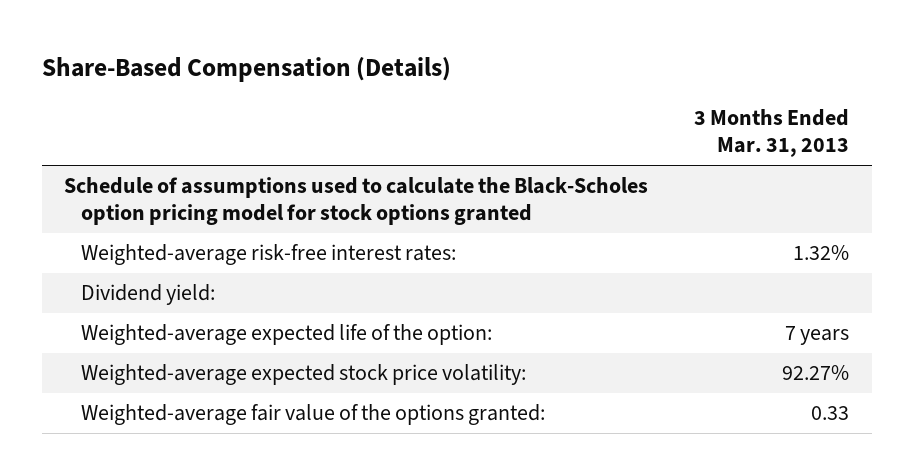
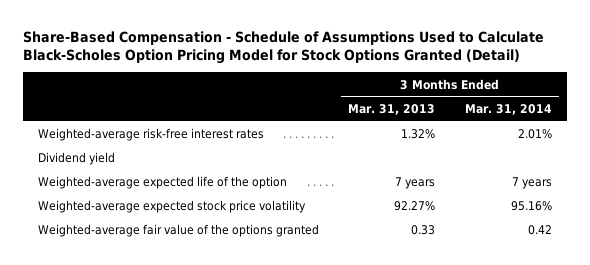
[41,56,451,82] Share-Based Compensation (Details) -> [23,30,545,65] Share-Based Compensation - Schedule of Assumptions Used to Calculate Black-Scholes Option Pricing Model for Stock Options Granted (Detail)
none -> [464,104,552,116] Mar. 31, 2014
[64,177,649,226] Schedule of assumptions used to calculate the Black-Scholes option pricing model for stock options granted -> none
[80,244,456,266] Weighted-average risk-free interest rates: -> [37,128,264,142] Weighted-average risk-free interest rates
[80,284,215,306] Dividend yield: -> [37,152,115,166] Dividend yield
[80,324,492,346] Weighted-average expected life of the option: -> [37,176,287,190] Weighted-average expected life of the option
[80,364,526,386] Weighted-average expected stock price volatility: -> [37,200,306,214] Weighted-average expected stock price volatility
[80,404,545,426] Weighted-average fair value of the options granted: -> [37,224,319,238] Weighted-average fair value of the options granted

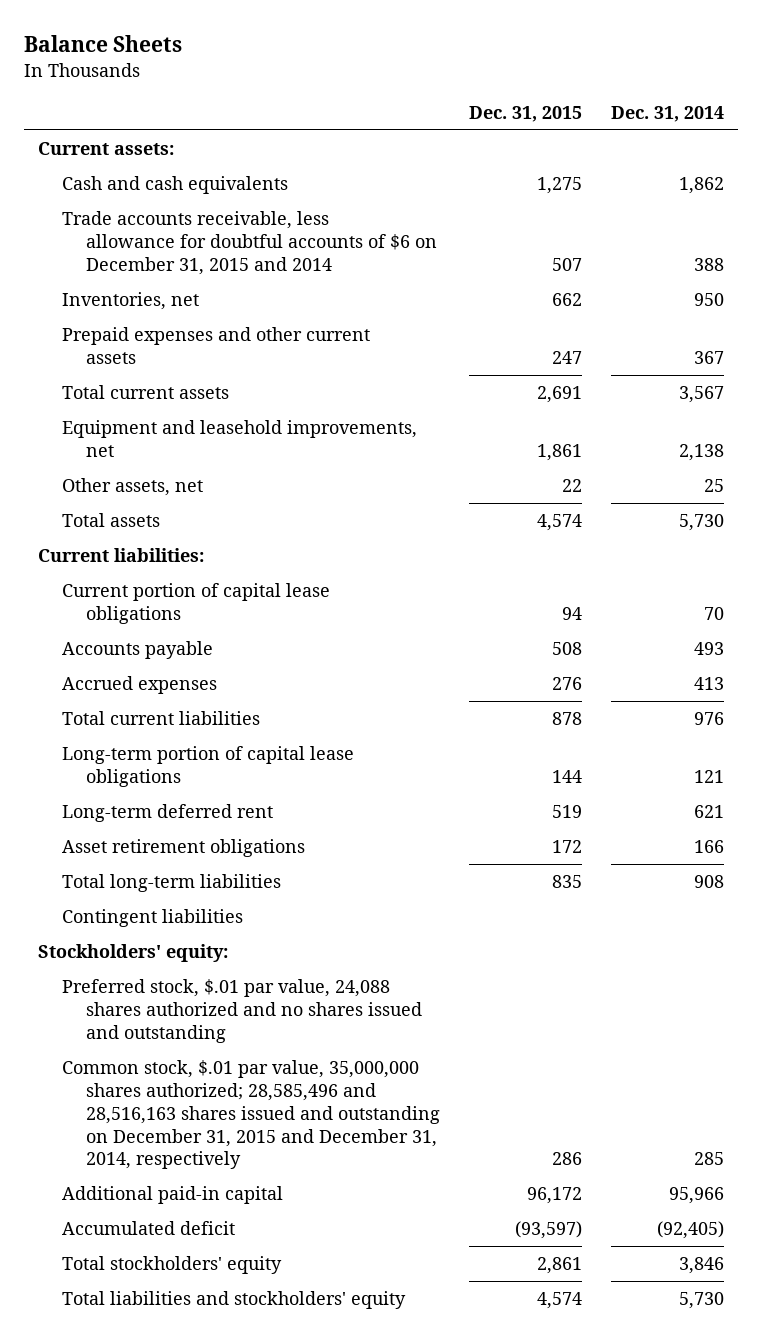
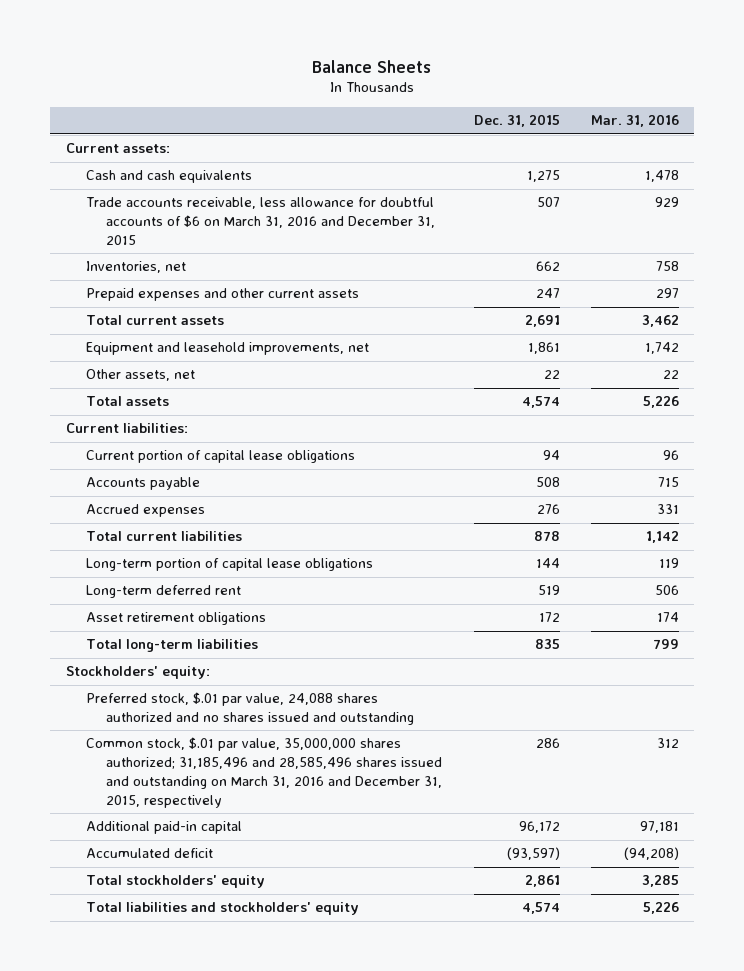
[610,105,724,122] Dec. 31, 2014 -> none
none -> [590,114,679,128] Mar. 31, 2016
[62,211,438,275] Trade accounts receivable, less allowance for doubtful accounts of $6 on December 31, 2015 and 2014 -> [86,197,436,245] Trade accounts receivable, less allowance for doubtful accounts of $6 on March 31, 2016 and December 31, 2015
[62,909,244,928] Contingent liabilities -> none
[62,1060,441,1170] Common stock, $.01 par value, 35,000,000 shares authorized; 28,585,496 and 28,516,163 shares issued and outstanding on December 31, 2015 and December 31, 2014, respectively -> [86,737,443,808] Common stock, $.01 par value, 35,000,000 shares authorized; 31,185,496 and 28,585,496 shares issued and outstanding on March 31, 2016 and December 31, 2015, respectively

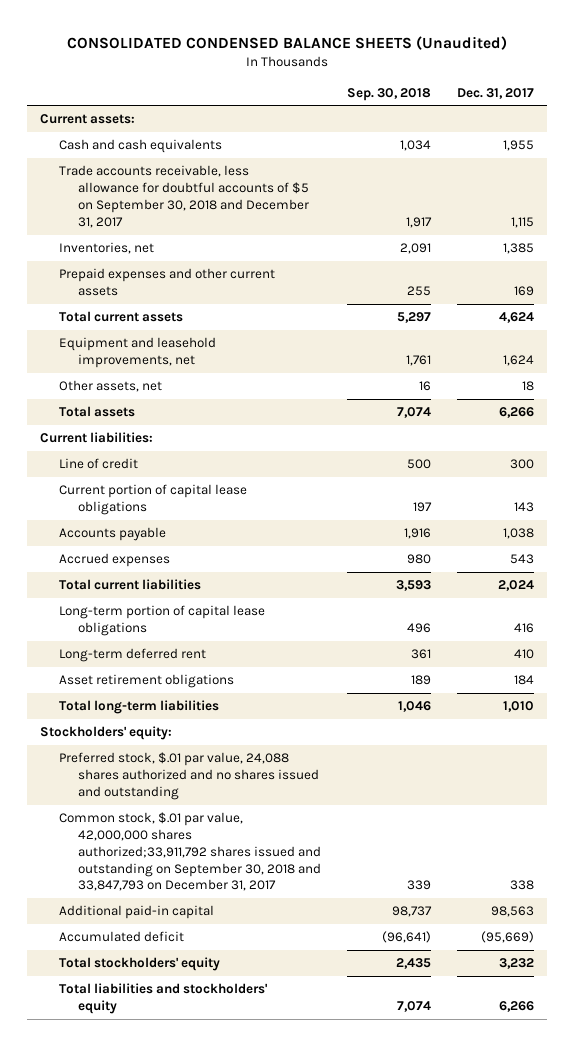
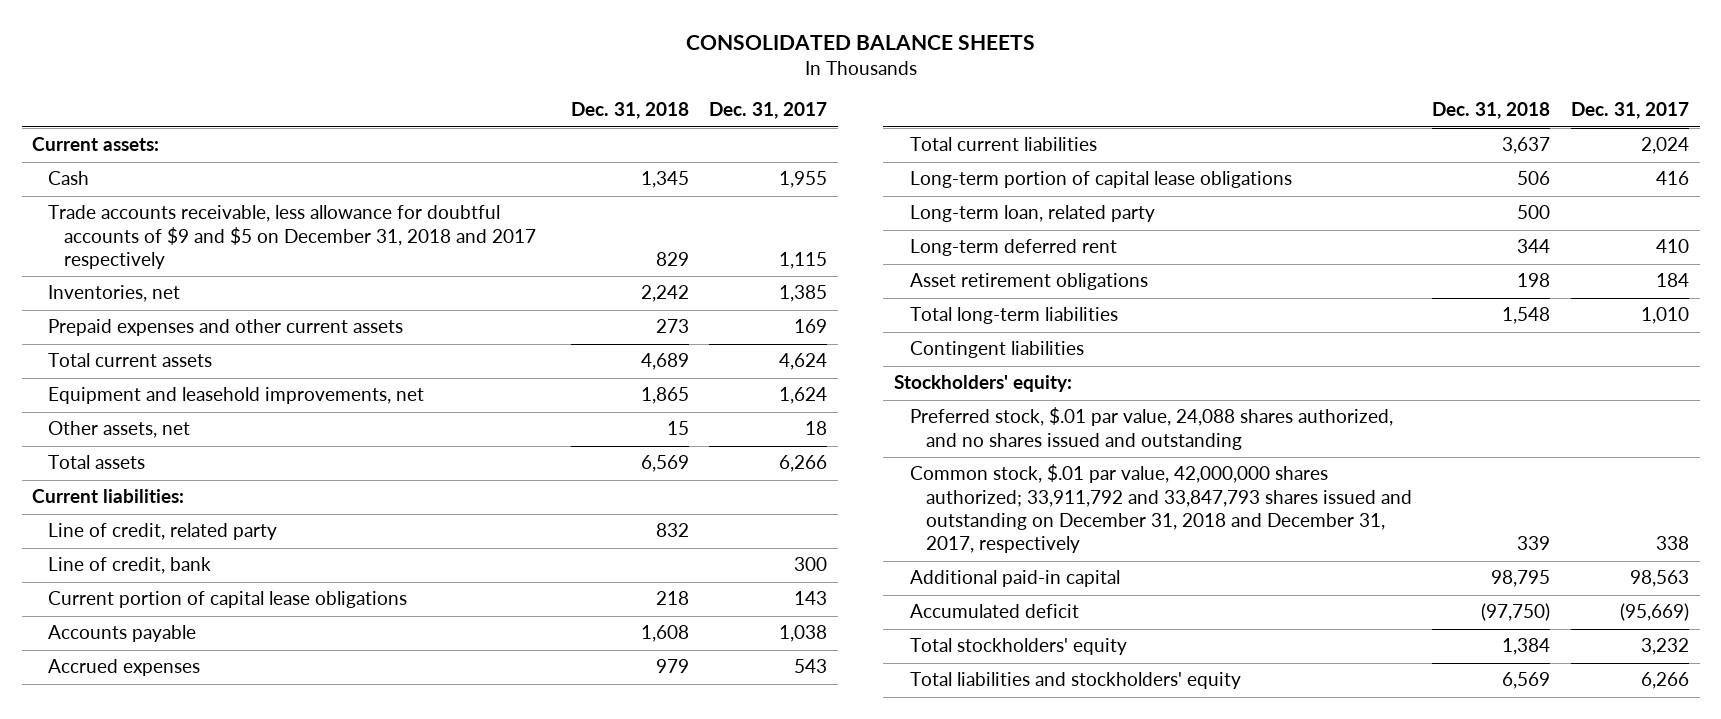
[66,35,507,50] CONSOLIDATED CONDENSED BALANCE SHEETS (Unaudited) -> [685,34,1035,50] CONSOLIDATED BALANCE SHEETS
[346,87,431,101] Sep. 30, 2018 -> none
none -> [570,102,689,120] Dec. 31, 2018
[58,139,222,154] Cash and cash equivalents -> [47,171,89,186] Cash
[58,165,309,228] Trade accounts receivable, less allowance for doubtful accounts of $5 on September 30, 2018 and December 31, 2017 -> [47,205,536,270] Trade accounts receivable, less allowance for doubtful accounts of $9 and $5 on December 31, 2018 and 2017 respectively
none -> [47,523,277,541] Line of credit, related party
[58,458,138,470] Line of credit -> [47,557,211,575] Line of credit, bank
none -> [909,205,1155,223] Long-term loan, related party
none -> [909,341,1084,359] Contingent liabilities
[58,752,319,800] Preferred stock, $.01 par value, 24,088 shares authorized and no shares issued and outstanding -> [909,407,1393,450] Preferred stock, $.01 par value, 24,088 shares authorized, and no shares issued and outstanding
[58,812,321,892] Common stock, $.01 par value, 42,000,000 shares authorized;33,911,792 shares issued and outstanding on September 30, 2018 and 33,847,793 on December 31, 2017 -> [909,464,1412,554] Common stock, $.01 par value, 42,000,000 shares authorized; 33,911,792 and 33,847,793 shares issued and outstanding on December 31, 2018 and December 31, 2017, respectively

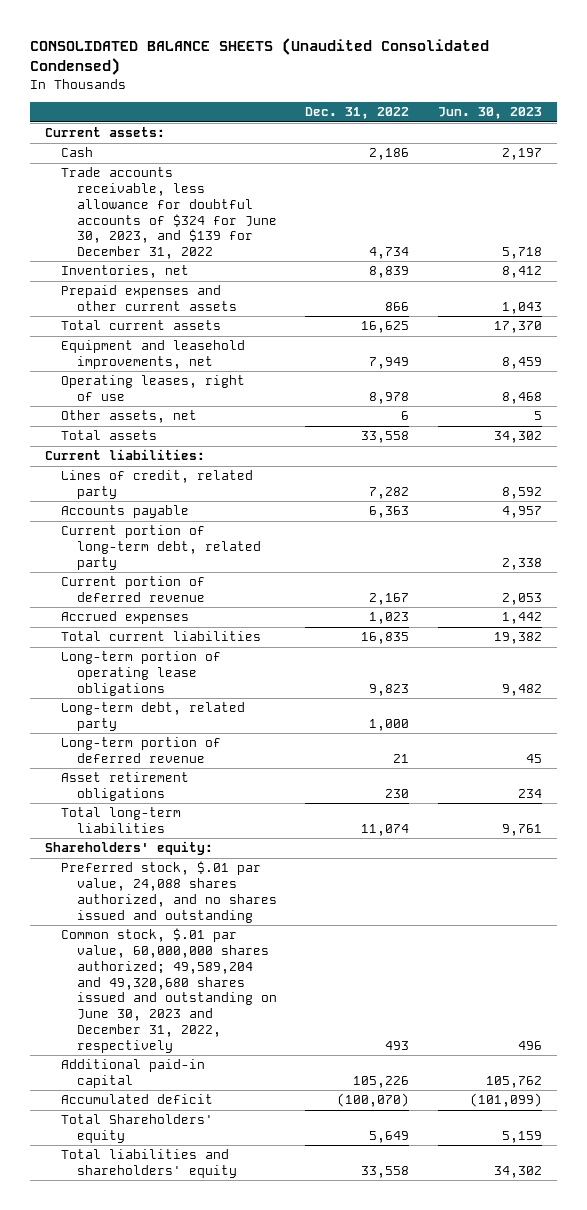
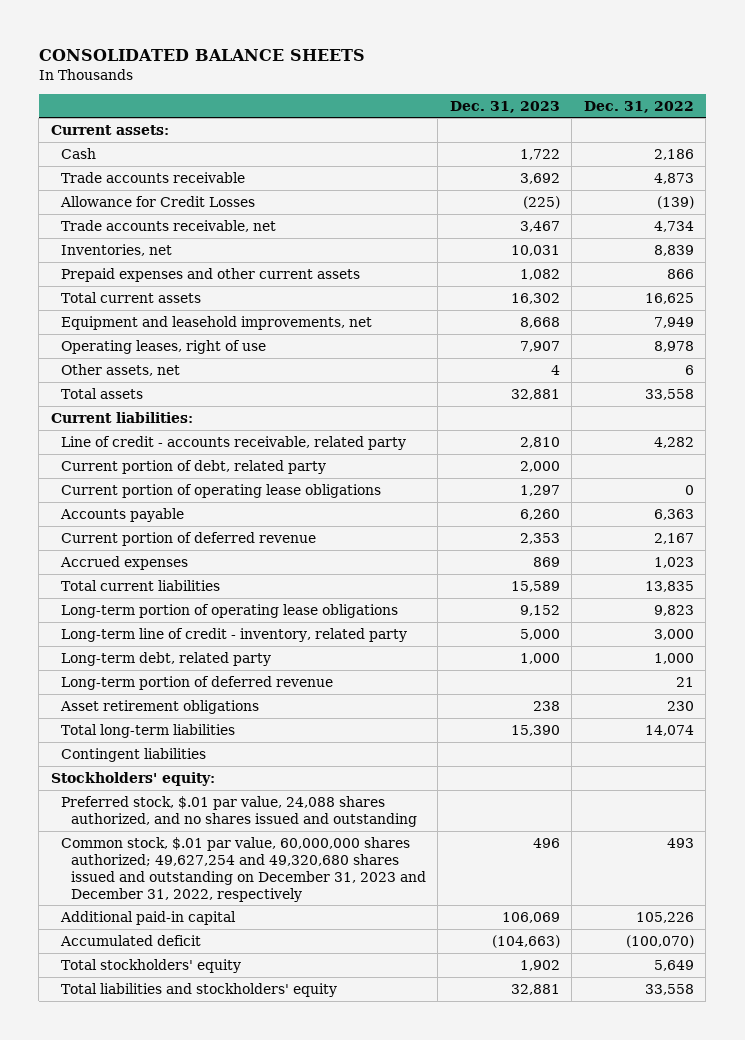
[30,37,490,76] CONSOLIDATED BALANCE SHEETS (Unaudited Consolidated Condensed) -> [38,48,365,61] CONSOLIDATED BALANCE SHEETS
[438,107,543,120] Jun. 30, 2023 -> none
none -> [449,100,560,113] Dec. 31, 2023
none -> [60,171,245,183] Trade accounts receivable
none -> [59,195,255,207] Allowance for Credit Losses
[60,167,277,260] Trade accounts receivable, less allowance for doubtful accounts of $324 for June 30, 2023, and $139 for December 31, 2022 -> [60,219,276,232] Trade accounts receivable, net
[60,470,253,500] Lines of credit, related party -> [60,435,406,450] Line of credit - accounts receivable, related party
[369,487,410,500] 7,282 -> [653,436,694,448] 4,282
none -> [60,459,326,474] Current portion of debt, related party
none -> [60,483,381,498] Current portion of operating lease obligations
[60,525,261,570] Current portion of long-term debt, related party -> none
[361,632,410,645] 16,835 -> [644,580,694,592] 13,835
none -> [60,627,407,642] Long-term line of credit - inventory, related party
[361,824,410,837] 11,074 -> [644,724,694,736] 14,074
none -> [60,747,206,762] Contingent liabilities
[44,841,213,856] Shareholders' equity: -> [50,771,215,786] Stockholders' equity:
[60,928,277,1053] Common stock, $.01 par value, 60,000,000 shares authorized; 49,589,204 and 49,320,680 shares issued and outstanding on June 30, 2023 and December 31, 2022, respectively -> [60,836,426,902] Common stock, $.01 par value, 60,000,000 shares authorized; 49,627,254 and 49,320,680 shares issued and outstanding on December 31, 2023 and December 31, 2022, respectively
[60,1114,213,1144] Total Shareholders' equity -> [60,958,241,973] Total stockholders' equity
[60,1149,237,1179] Total liabilities and shareholders' equity -> [60,982,337,997] Total liabilities and stockholders' equity

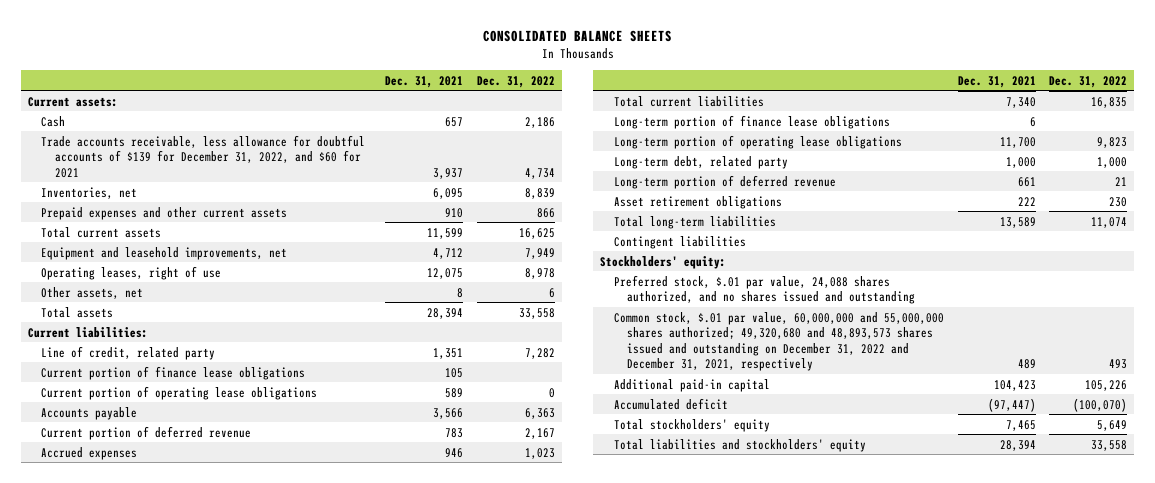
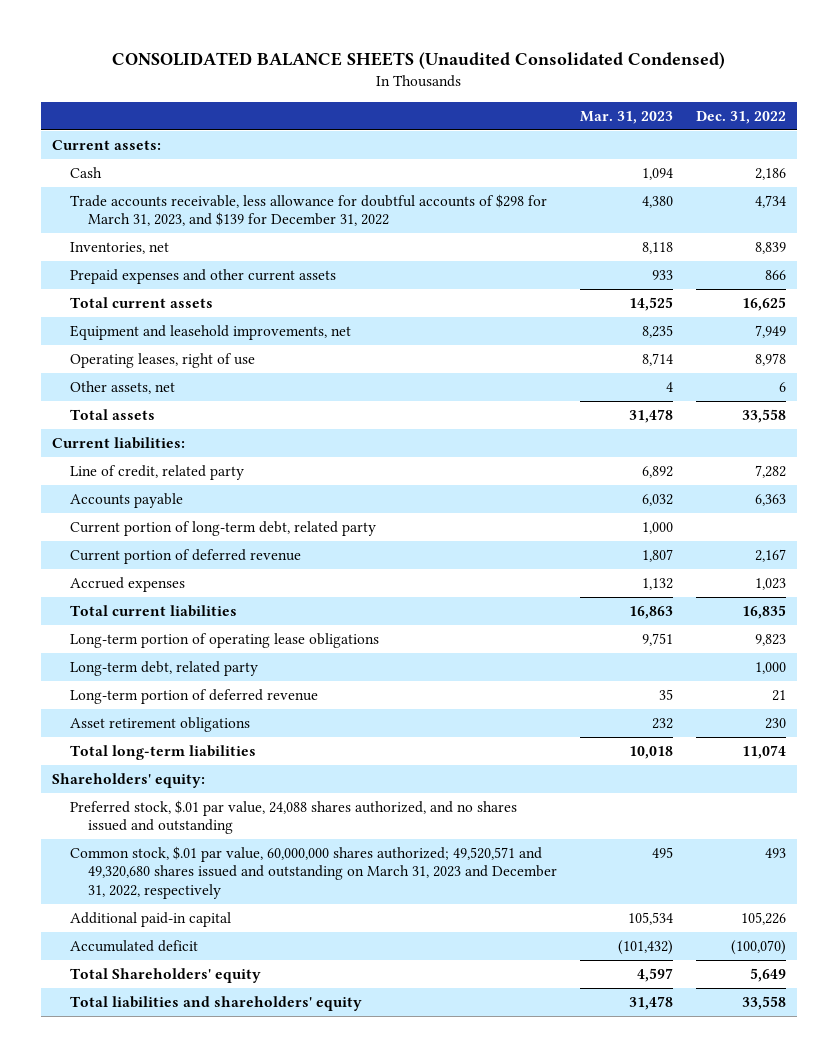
[482,29,672,42] CONSOLIDATED BALANCE SHEETS -> [112,52,726,70] CONSOLIDATED BALANCE SHEETS (Unaudited Consolidated Condensed)
[385,75,464,88] Dec. 31, 2021 -> none
none -> [579,110,673,124] Mar. 31, 2023
[41,134,366,178] Trade accounts receivable, less allowance for doubtful accounts of $139 for December 31, 2022, and $60 for 2021 -> [70,193,548,227] Trade accounts receivable, less allowance for doubtful accounts of $298 for March 31, 2023, and $139 for December 31, 2022
[41,365,306,380] Current portion of finance lease obligations -> none
[41,385,318,400] Current portion of operating lease obligations -> none
none -> [70,520,377,536] Current portion of long-term debt, related party
[613,114,890,129] Long-term portion of finance lease obligations -> none
[613,235,746,249] Contingent liabilities -> none
[600,255,727,269] Stockholders' equity: -> [52,772,206,788] Shareholders' equity:
[613,311,944,372] Common stock, $.01 par value, 60,000,000 and 55,000,000 shares authorized; 49,320,680 and 48,893,573 shares issued and outstanding on December 31, 2022 and December 31, 2021, respectively -> [70,845,557,900] Common stock, $.01 par value, 60,000,000 shares authorized; 49,520,571 and 49,320,680 shares issued and outstanding on March 31, 2023 and December 31, 2022, respectively
[613,418,770,432] Total stockholders' equity -> [70,967,262,983] Total Shareholders' equity
[613,438,866,452] Total liabilities and stockholders' equity -> [70,995,363,1011] Total liabilities and shareholders' equity

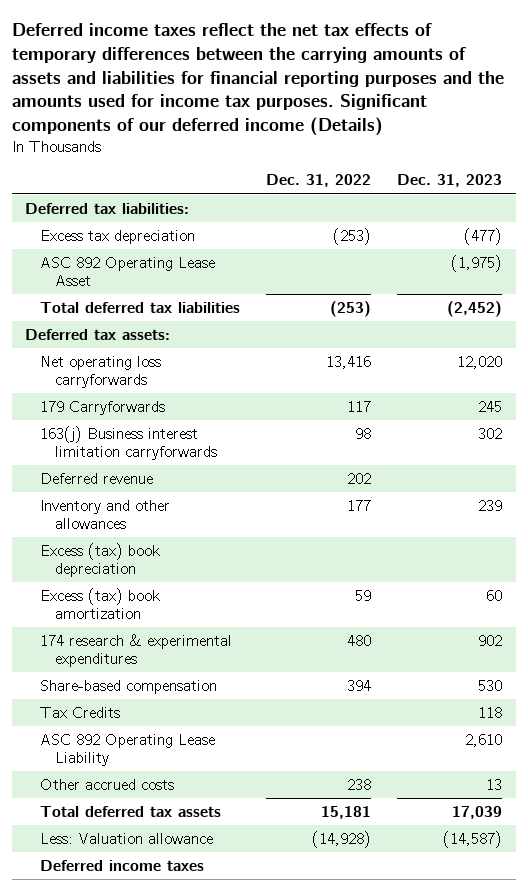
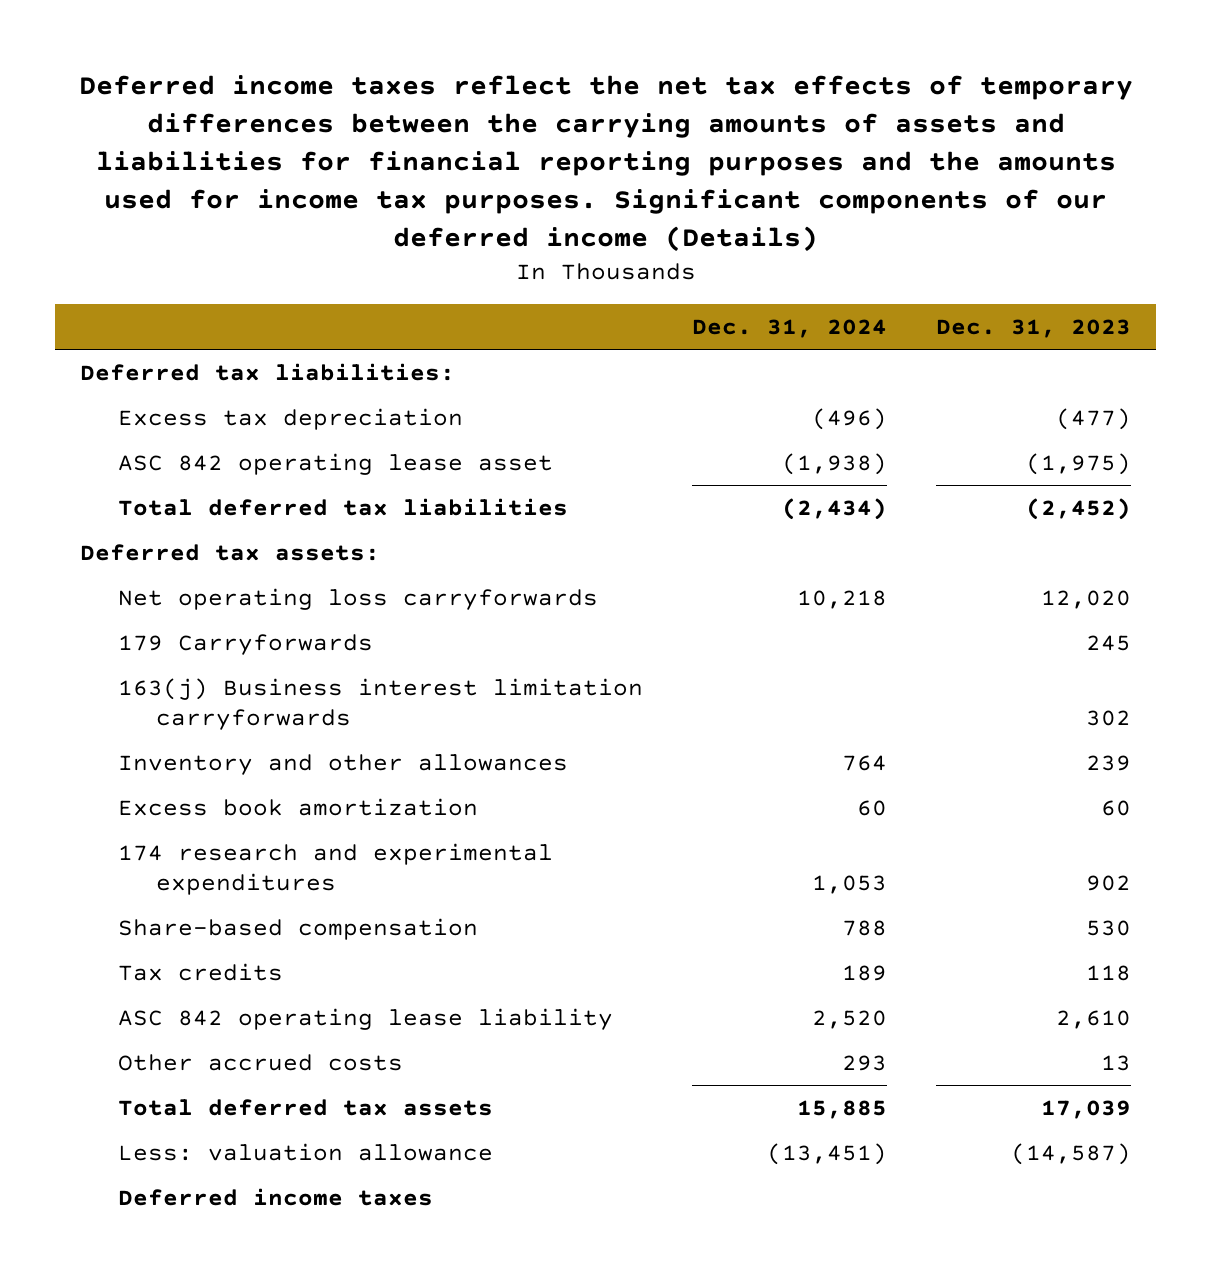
[266,174,372,188] Dec. 31, 2022 -> none
none -> [691,318,887,338] Dec. 31, 2024
[40,256,216,287] ASC 892 Operating Lease Asset -> [117,452,553,475] ASC 842 operating lease asset
[40,472,154,484] Deferred revenue -> none
[40,542,161,578] Excess (tax) book depreciation -> none
[40,587,161,620] Excess (tax) book amortization -> [117,797,478,816] Excess book amortization
[40,633,233,668] 174 research & experimental expenditures -> [117,842,553,895] 174 research and experimental expenditures
[40,706,121,718] Tax Credits -> [117,962,283,981] Tax credits
[40,733,216,767] ASC 892 Operating Lease Liability -> [117,1007,613,1030] ASC 842 operating lease liability
[40,832,214,844] Less: Valuation allowance -> [117,1142,493,1161] Less: valuation allowance

